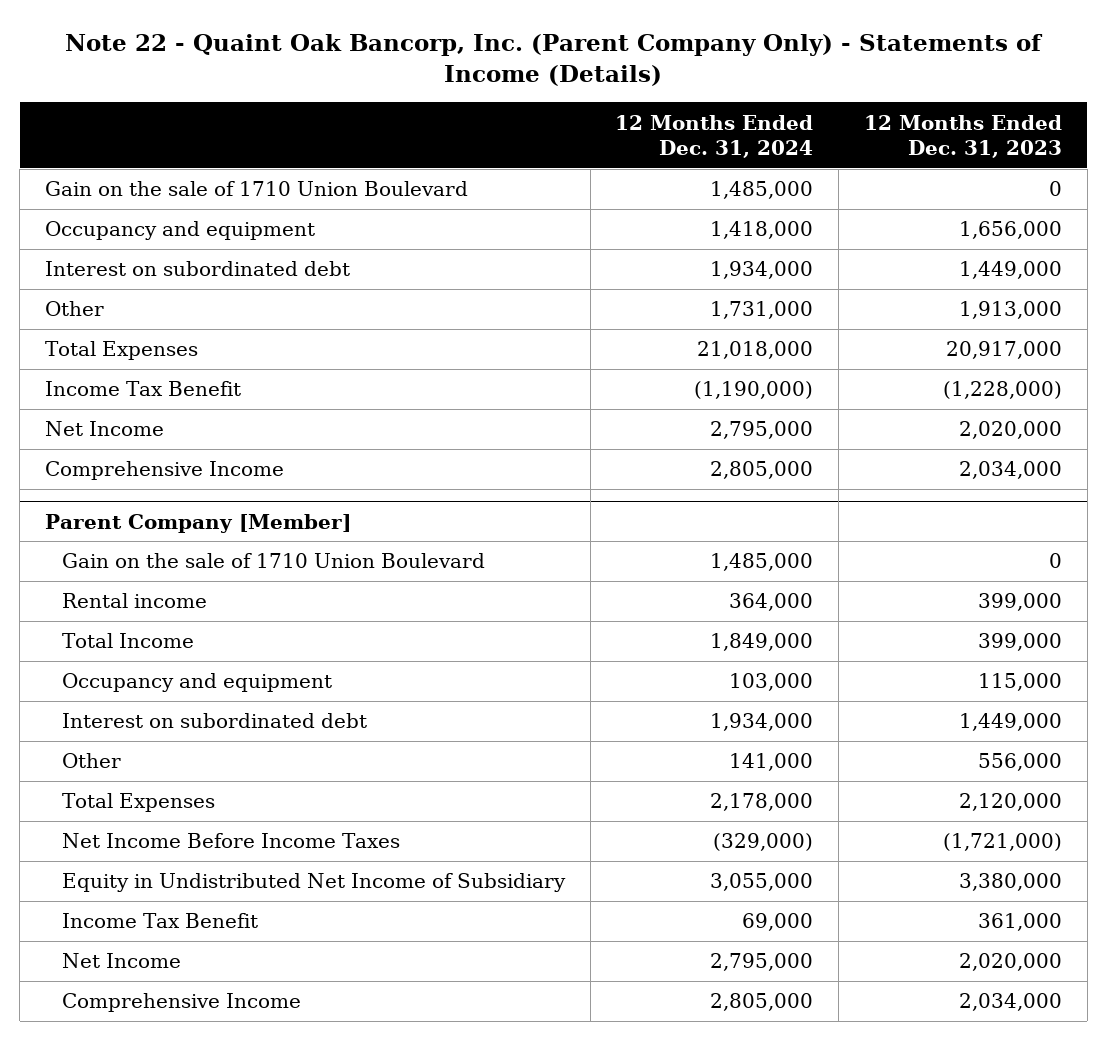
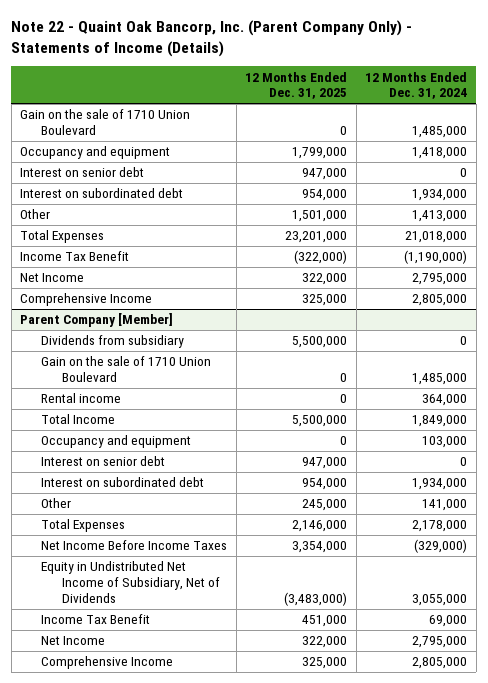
[863,114,1062,159] 12 Months Ended Dec. 31, 2023 -> none
none -> [245,71,348,100] 12 Months Ended Dec. 31, 2025
none -> [20,167,145,178] Interest on senior debt
[710,301,814,320] 1,731,000 -> [412,210,468,223] 1,413,000
none -> [40,335,184,349] Dividends from subsidiary
none -> [40,456,165,467] Interest on senior debt
[61,873,566,893] Equity in Undistributed Net Income of Subsidiary -> [40,561,220,603] Equity in Undistributed Net Income of Subsidiary, Net of Dividends

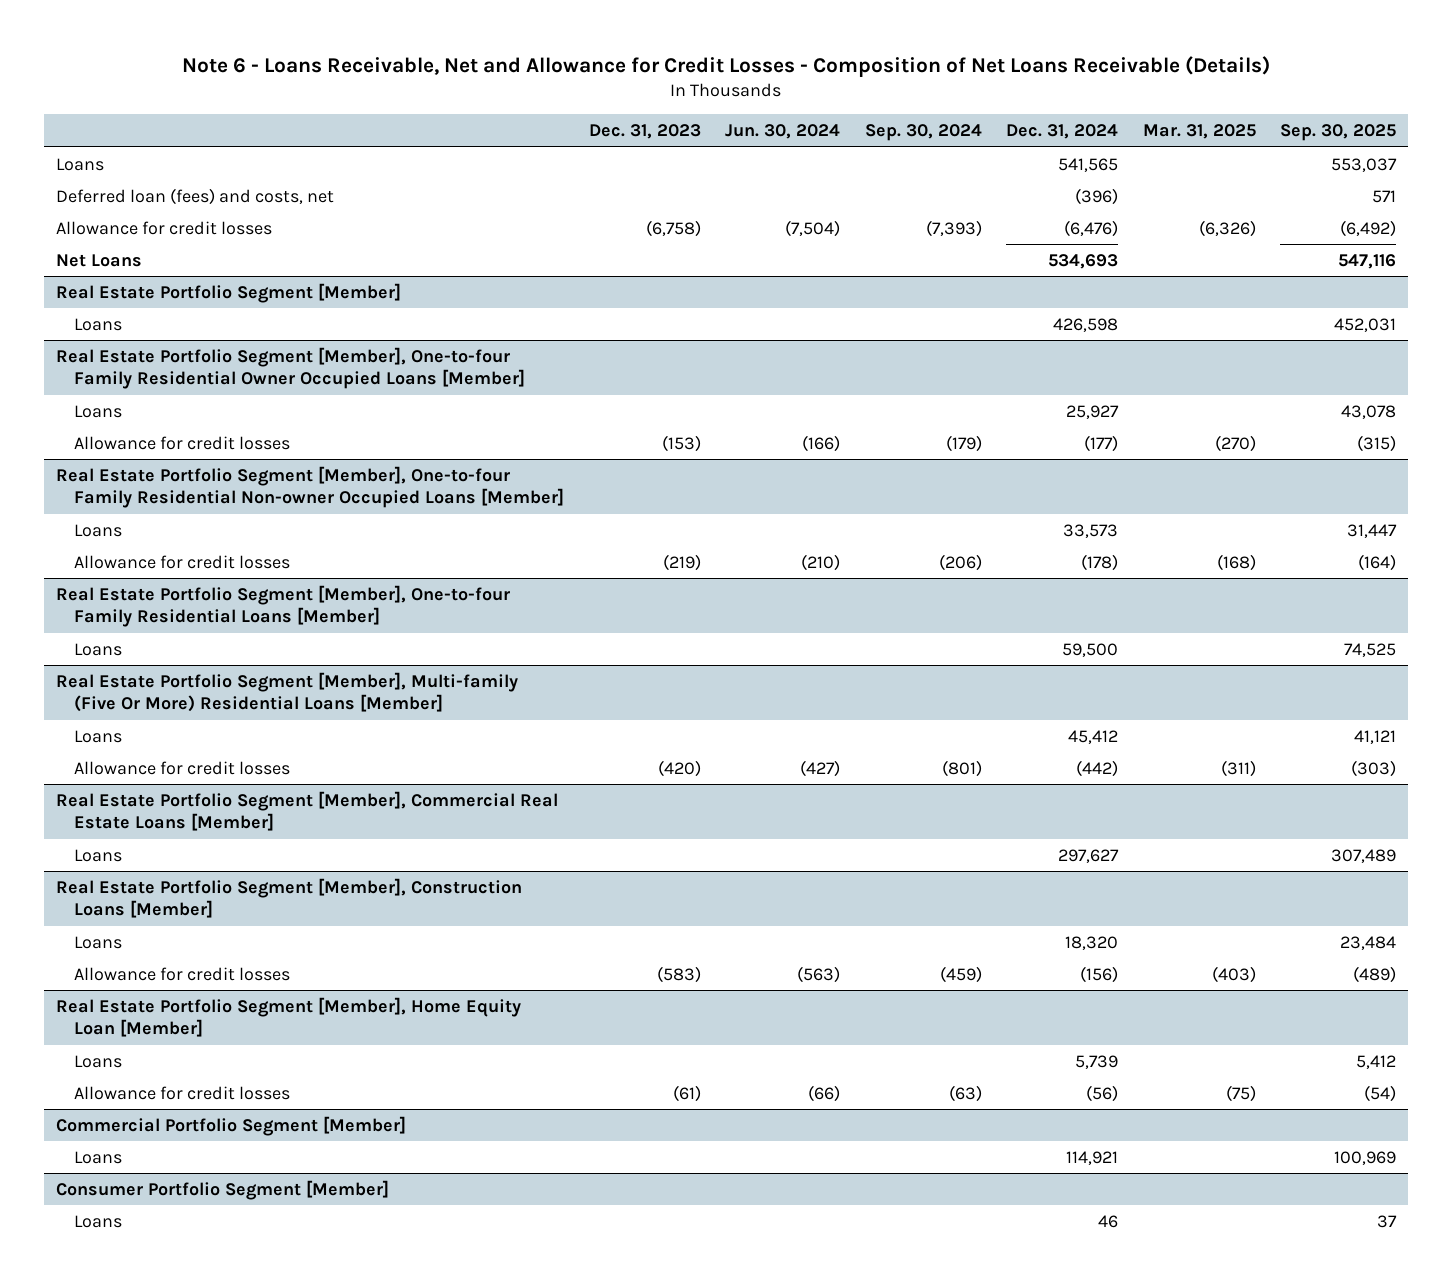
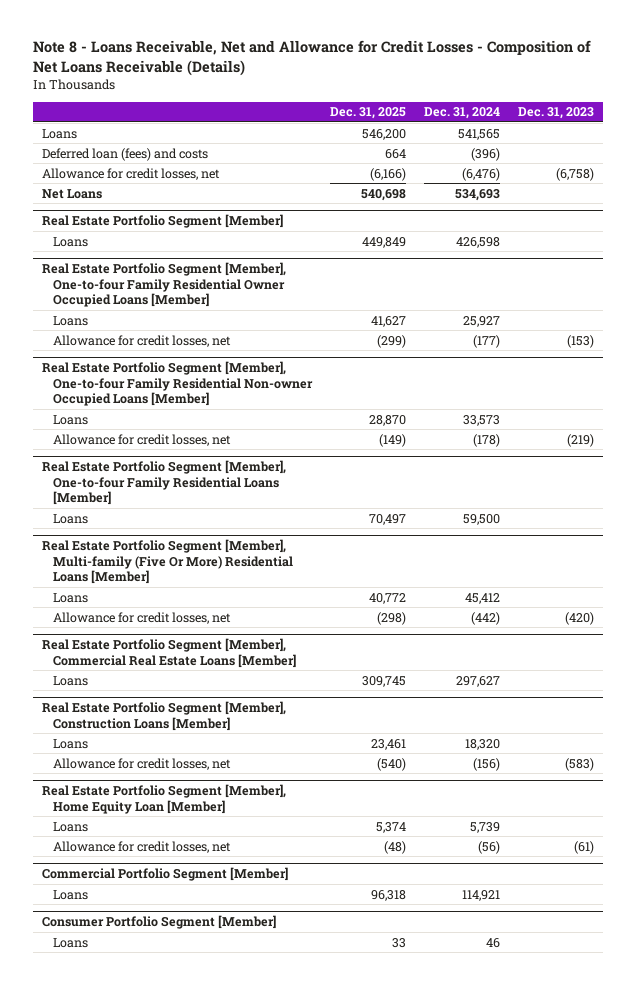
[182,55,1271,77] Note 6 - Loans Receivable, Net and Allowance for Credit Losses - Composition of Net Loans Receivable (Details) -> [32,40,591,77] Note 8 - Loans Receivable, Net and Allowance for Credit Losses - Composition of Net Loans Receivable (Details)
[725,124,841,140] Jun. 30, 2024 -> none
[864,124,982,142] Sep. 30, 2024 -> none
[1142,124,1256,140] Mar. 31, 2025 -> none
[1280,124,1397,142] Sep. 30, 2025 -> none
none -> [330,107,407,120] Dec. 31, 2025
[56,187,335,205] Deferred loan (fees) and costs, net -> [41,147,208,161] Deferred loan (fees) and costs
[56,220,273,235] Allowance for credit losses -> [41,167,220,180] Allowance for credit losses, net
[74,435,291,450] Allowance for credit losses -> [52,334,231,347] Allowance for credit losses, net
[74,554,291,569] Allowance for credit losses -> [52,433,231,446] Allowance for credit losses, net
[74,760,291,775] Allowance for credit losses -> [52,611,231,624] Allowance for credit losses, net
[74,966,291,981] Allowance for credit losses -> [52,757,231,770] Allowance for credit losses, net
[74,1085,291,1100] Allowance for credit losses -> [52,840,231,853] Allowance for credit losses, net

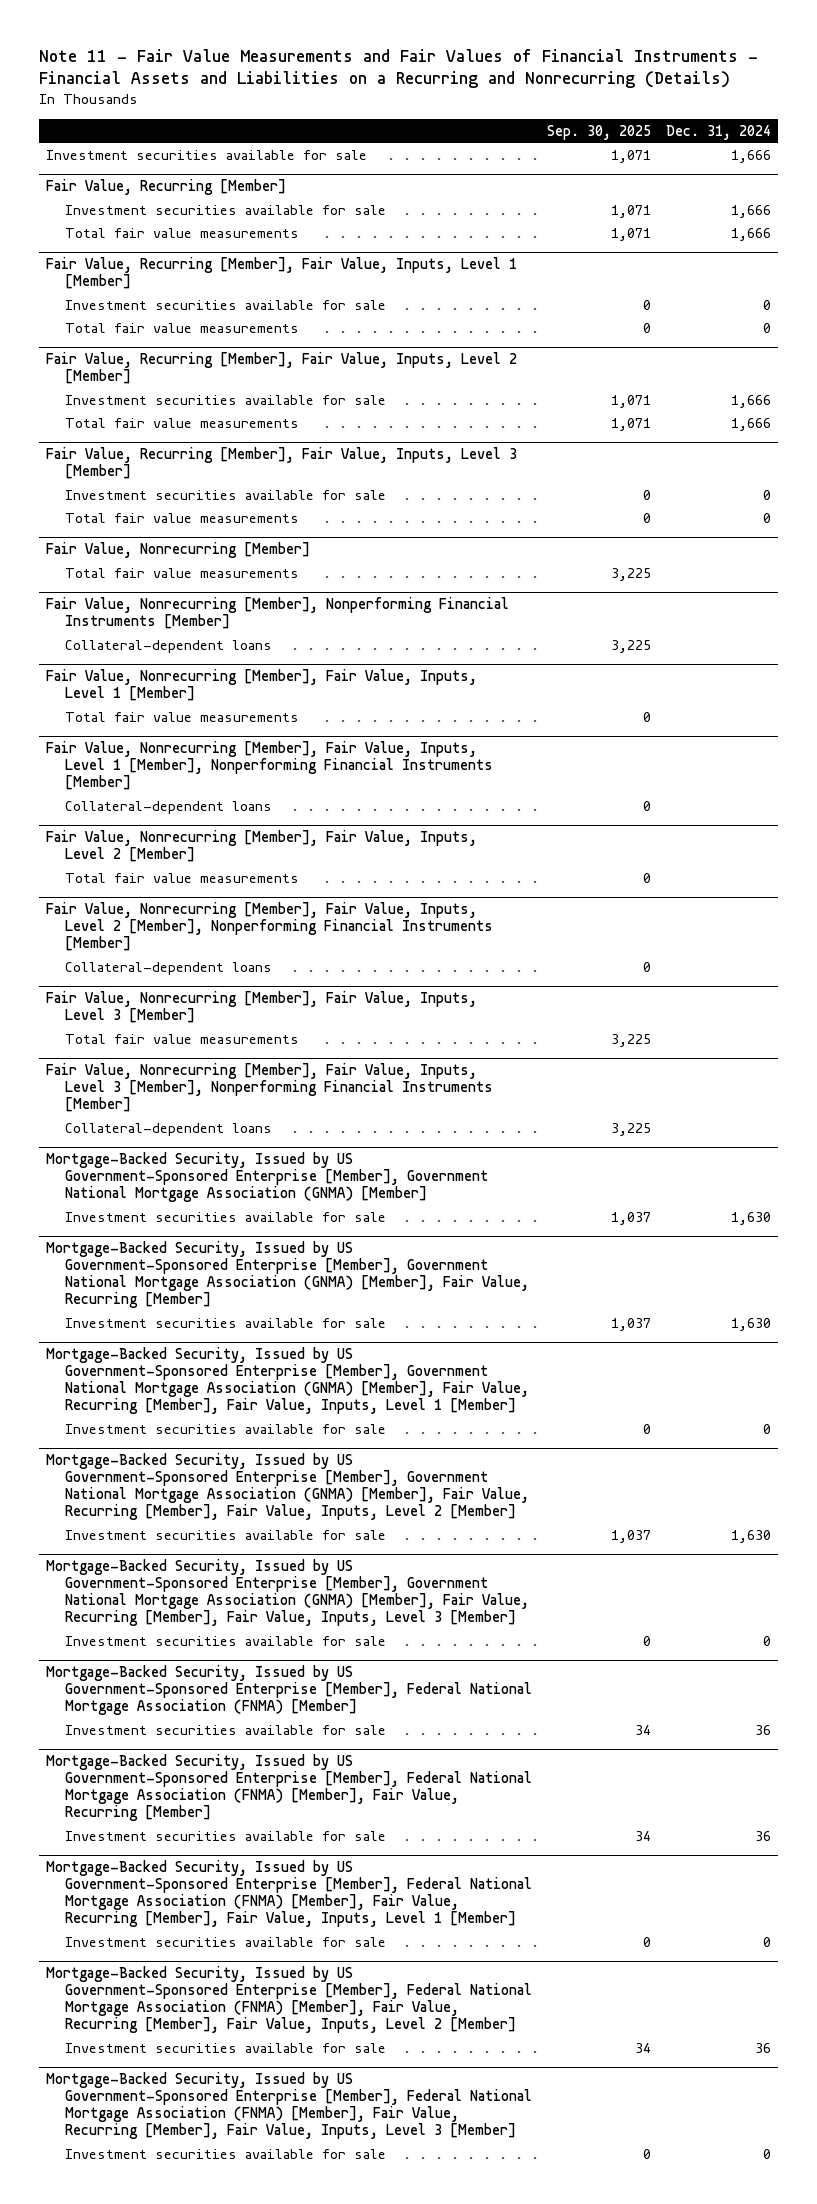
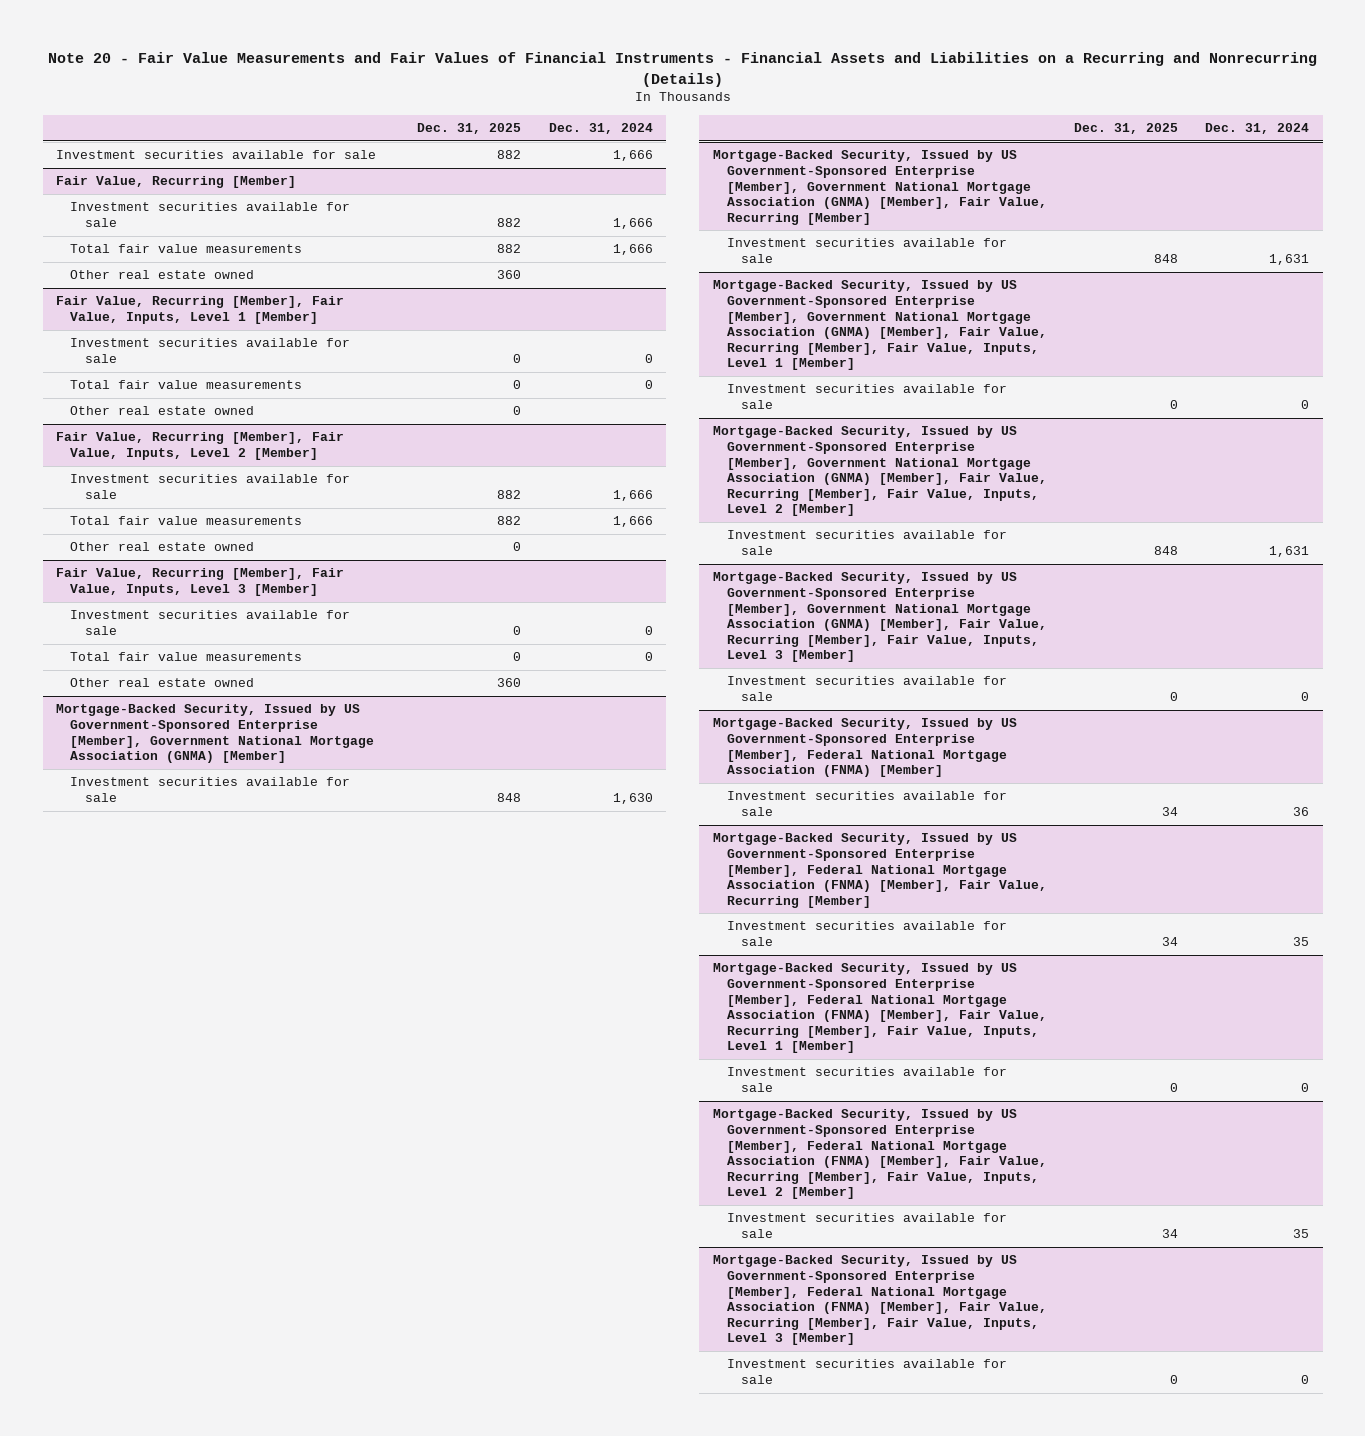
[38,48,758,89] Note 11 - Fair Value Measurements and Fair Values of Financial Instruments - Financial Assets and Liabilities on a Recurring and Nonrecurring (Details) -> [47,52,1317,87] Note 20 - Fair Value Measurements and Fair Values of Financial Instruments - Financial Assets and Liabilities on a Recurring and Nonrecurring (Details)
[546,124,651,140] Sep. 30, 2025 -> none
none -> [417,123,522,135] Dec. 31, 2025
none -> [70,270,255,280] Other real estate owned
none -> [70,406,255,416] Other real estate owned
none -> [70,542,255,552] Other real estate owned
[46,542,311,559] Fair Value, Nonrecurring [Member] -> none
[64,567,299,578] Total fair value measurements -> none
[46,597,510,630] Fair Value, Nonrecurring [Member], Nonperforming Financial Instruments [Member] -> none
[64,639,272,653] Collateral-dependent loans -> none
[46,669,478,702] Fair Value, Nonrecurring [Member], Fair Value, Inputs, Level 1 [Member] -> none
[64,711,299,722] Total fair value measurements -> none
[46,741,493,791] Fair Value, Nonrecurring [Member], Fair Value, Inputs, Level 1 [Member], Nonperforming Financial Instruments [Member] -> none
[64,800,272,814] Collateral-dependent loans -> none
[46,830,478,863] Fair Value, Nonrecurring [Member], Fair Value, Inputs, Level 2 [Member] -> none
[64,872,299,883] Total fair value measurements -> none
[46,902,493,952] Fair Value, Nonrecurring [Member], Fair Value, Inputs, Level 2 [Member], Nonperforming Financial Instruments [Member] -> none
[64,961,272,975] Collateral-dependent loans -> none
[46,991,478,1024] Fair Value, Nonrecurring [Member], Fair Value, Inputs, Level 3 [Member] -> none
[64,1033,299,1044] Total fair value measurements -> none
[46,1063,493,1113] Fair Value, Nonrecurring [Member], Fair Value, Inputs, Level 3 [Member], Nonperforming Financial Instruments [Member] -> none
[64,1122,272,1136] Collateral-dependent loans -> none
none -> [70,678,255,688] Other real estate owned
[730,1317,771,1331] 1,630 -> [1269,253,1310,265] 1,631
[730,1529,771,1543] 1,630 -> [1269,545,1310,557] 1,631
[754,1830,771,1841] 36 -> [1293,936,1310,946] 35
[754,2042,771,2053] 36 -> [1293,1228,1310,1238] 35

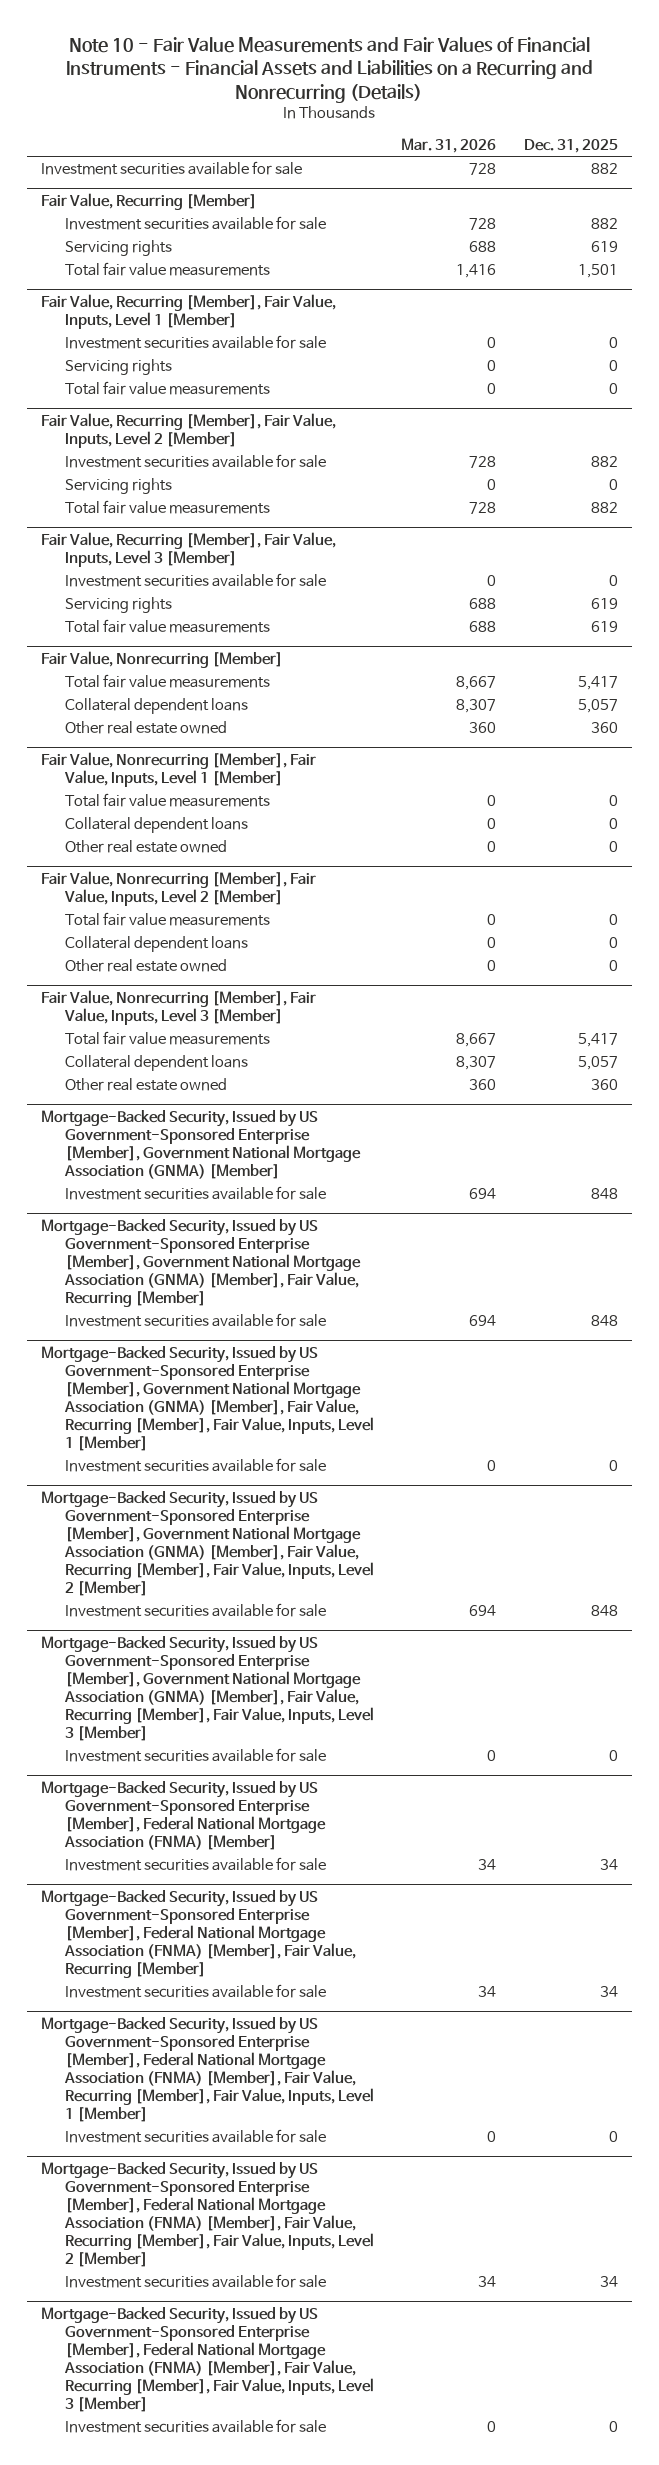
[47,52,1317,87] Note 20 - Fair Value Measurements and Fair Values of Financial Instruments - Financial Assets and Liabilities on a Recurring and Nonrecurring (Details) -> [66,36,594,103] Note 10 - Fair Value Measurements and Fair Values of Financial Instruments - Financial Assets and Liabilities on a Recurring and Nonrecurring (Details)
[548,123,653,135] Dec. 31, 2024 -> none
none -> [401,138,497,154] Mar. 31, 2026
[70,270,255,280] Other real estate owned -> none
none -> [64,240,172,257] Servicing rights
[497,244,522,254] 882 -> [577,264,618,279] 1,501
none -> [64,359,172,376] Servicing rights
[70,406,255,416] Other real estate owned -> none
none -> [64,478,172,495] Servicing rights
[70,542,255,552] Other real estate owned -> none
none -> [64,597,172,614] Servicing rights
none -> [64,619,270,634] Total fair value measurements
none -> [41,651,284,669] Fair Value, Nonrecurring [Member]
none -> [64,674,270,689] Total fair value measurements
none -> [64,698,248,715] Collateral dependent loans
none -> [64,721,227,735] Other real estate owned
none -> [41,752,317,787] Fair Value, Nonrecurring [Member], Fair Value, Inputs, Level 1 [Member]
none -> [64,817,248,834] Collateral dependent loans
none -> [64,840,227,854] Other real estate owned
none -> [41,871,317,906] Fair Value, Nonrecurring [Member], Fair Value, Inputs, Level 2 [Member]
none -> [64,912,270,927] Total fair value measurements
none -> [64,936,248,953] Collateral dependent loans
none -> [64,959,227,973] Other real estate owned
none -> [41,990,317,1025] Fair Value, Nonrecurring [Member], Fair Value, Inputs, Level 3 [Member]
none -> [64,1031,270,1046] Total fair value measurements
none -> [64,1055,248,1072] Collateral dependent loans

